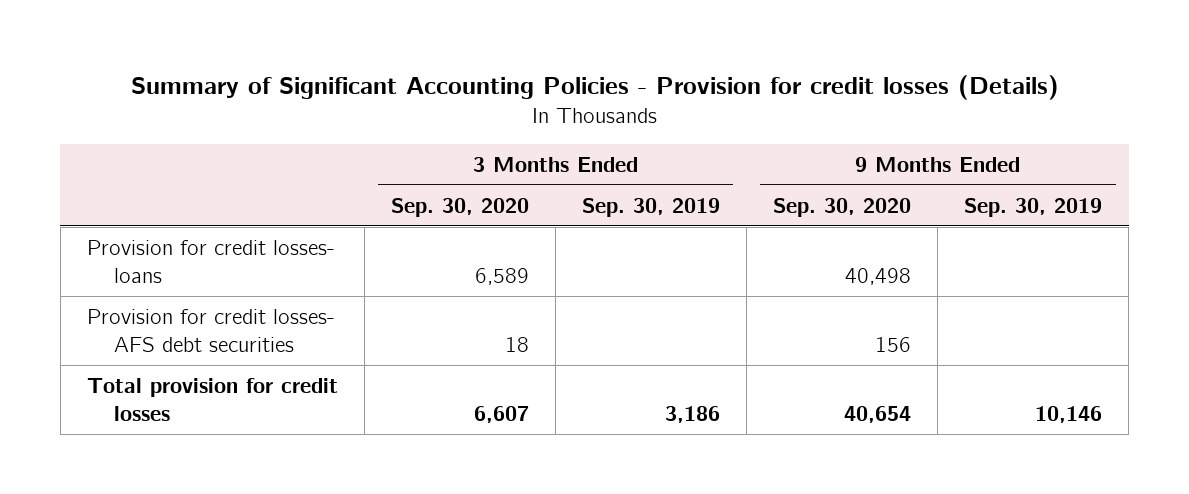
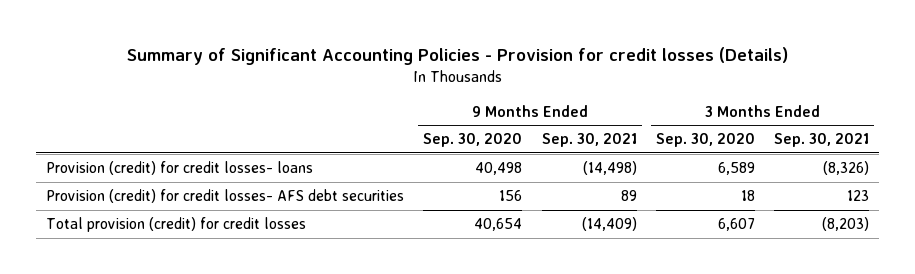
[582,197,721,217] Sep. 30, 2019 -> none
[964,197,1103,217] Sep. 30, 2019 -> none
none -> [541,133,637,148] Sep. 30, 2021
none -> [774,133,870,148] Sep. 30, 2021
[86,239,335,283] Provision for credit losses- loans -> [45,161,313,176] Provision (credit) for credit losses- loans
[86,308,335,352] Provision for credit losses- AFS debt securities -> [45,189,404,204] Provision (credit) for credit losses- AFS debt securities
[86,377,338,421] Total provision for credit losses -> [45,217,306,233] Total provision (credit) for credit losses

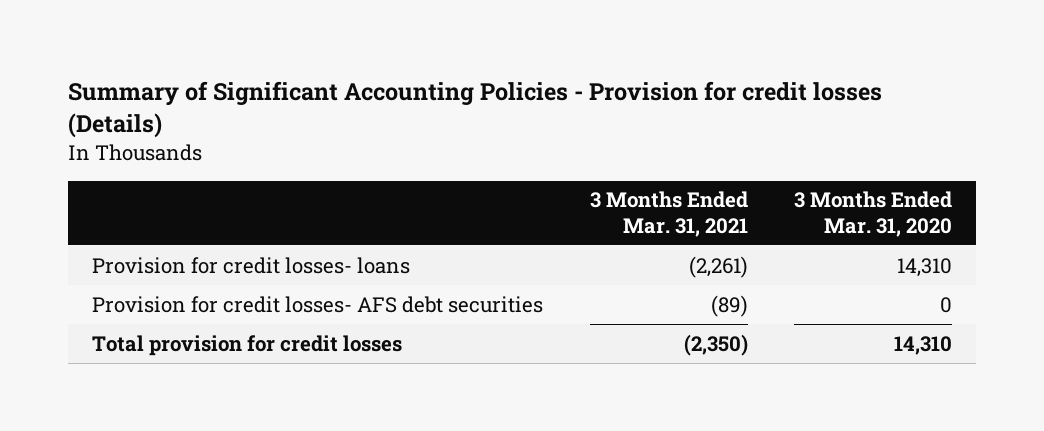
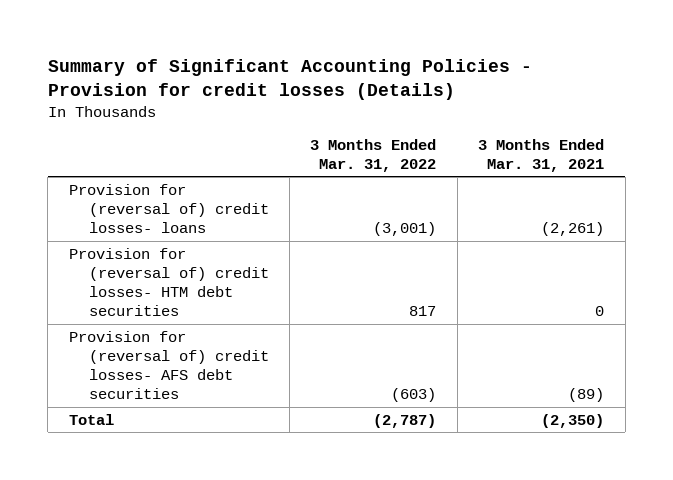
[794,191,953,237] 3 Months Ended Mar. 31, 2020 -> none
none -> [310,138,437,173] 3 Months Ended Mar. 31, 2022
[91,256,410,274] Provision for credit losses- loans -> [68,183,269,234] Provision for (reversal of) credit losses- loans
none -> [68,247,269,317] Provision for (reversal of) credit losses- HTM debt securities
[91,295,543,313] Provision for credit losses- AFS debt securities -> [68,330,269,400] Provision for (reversal of) credit losses- AFS debt securities
[91,334,402,356] Total provision for credit losses -> [68,413,114,425] Total

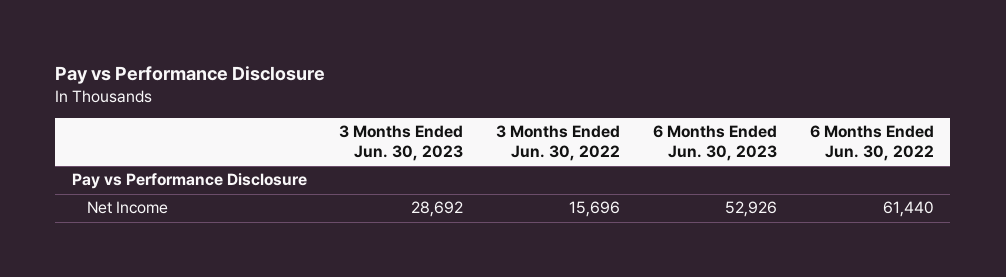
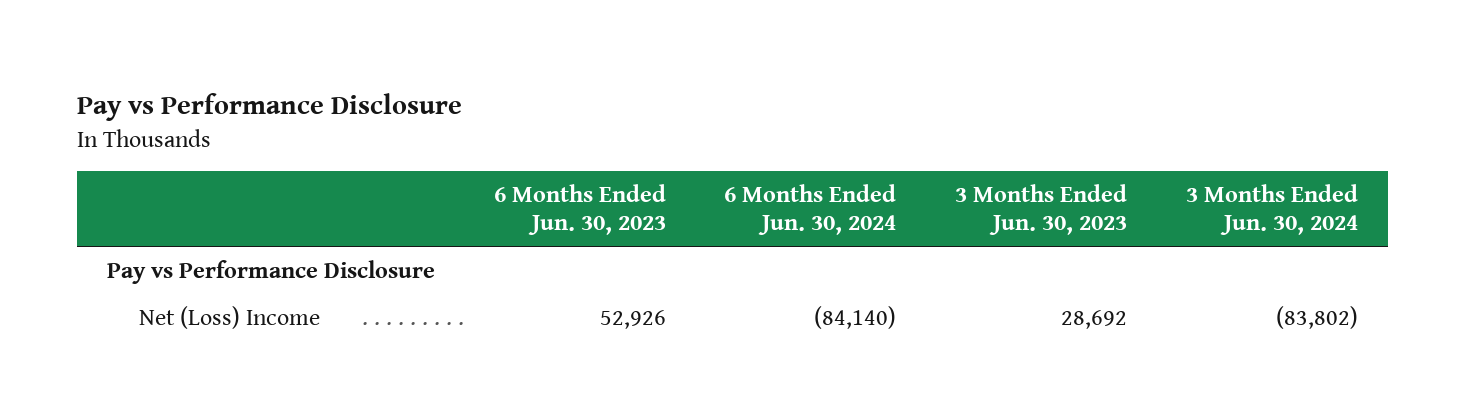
[496,125,621,161] 3 Months Ended Jun. 30, 2022 -> none
[809,125,934,161] 6 Months Ended Jun. 30, 2022 -> none
none -> [724,183,897,236] 6 Months Ended Jun. 30, 2024
none -> [1186,183,1359,236] 3 Months Ended Jun. 30, 2024
[87,201,169,215] Net Income -> [139,305,321,329] Net (Loss) Income

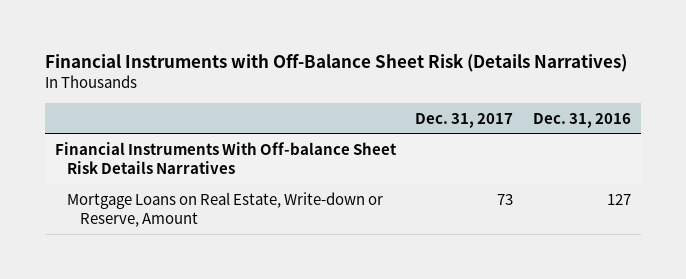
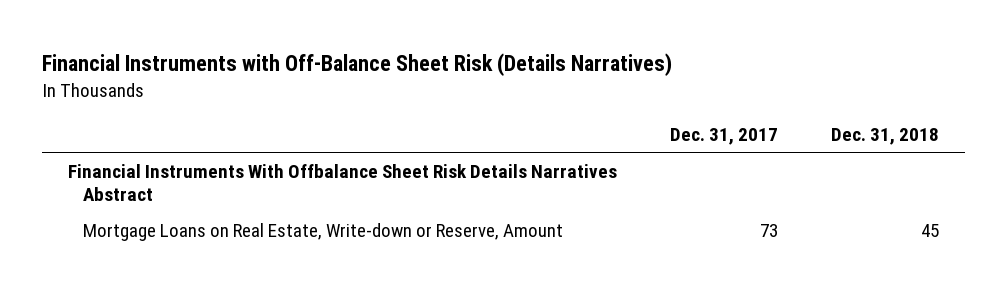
[533,112,632,128] Dec. 31, 2016 -> none
none -> [830,127,939,145] Dec. 31, 2018
[54,141,397,174] Financial Instruments With Off-balance Sheet Risk Details Narratives -> [68,163,618,201] Financial Instruments With Offbalance Sheet Risk Details Narratives Abstract

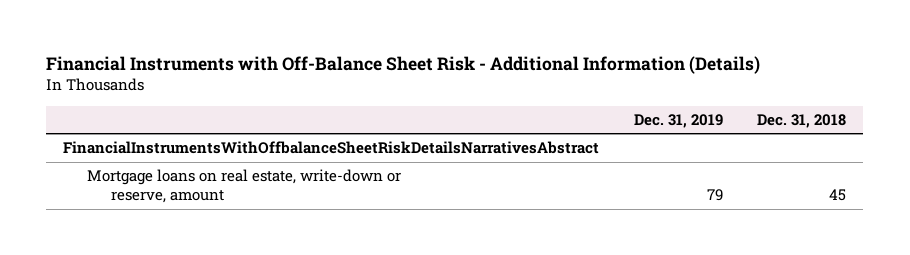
[41,53,672,77] Financial Instruments with Off-Balance Sheet Risk (Details Narratives) -> [46,55,761,74] Financial Instruments with Off-Balance Sheet Risk - Additional Information (Details)
[670,127,779,145] Dec. 31, 2017 -> none
none -> [633,113,723,128] Dec. 31, 2019
[68,163,618,201] Financial Instruments With Offbalance Sheet Risk Details Narratives Abstract -> [63,141,600,155] FinancialInstrumentsWithOffbalanceSheetRiskDetailsNarrativesAbstract
[82,222,563,241] Mortgage Loans on Real Estate, Write-down or Reserve, Amount -> [87,169,402,204] Mortgage loans on real estate, write-down or reserve, amount

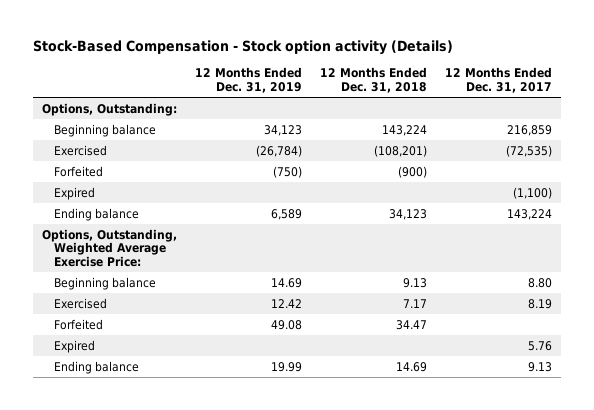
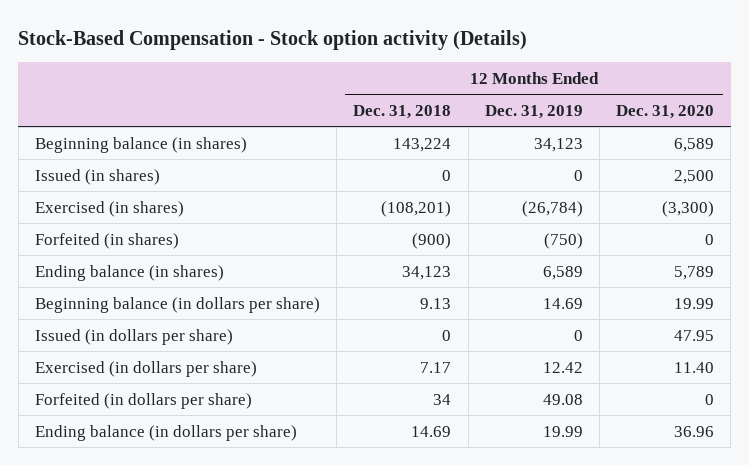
[444,67,552,94] 12 Months Ended Dec. 31, 2017 -> none
none -> [616,104,715,119] Dec. 31, 2020
[42,102,178,116] Options, Outstanding: -> none
[53,186,95,200] Expired -> none
[42,228,178,268] Options, Outstanding, Weighted Average Exercise Price: -> none
[53,339,95,353] Expired -> none
[53,123,156,137] Beginning balance -> [35,136,248,153] Beginning balance (in shares)
none -> [35,168,161,185] Issued (in shares)
[53,144,107,156] Exercised -> [35,200,185,217] Exercised (in shares)
[53,165,103,177] Forfeited -> [35,232,180,249] Forfeited (in shares)
[53,207,139,221] Ending balance -> [35,264,225,281] Ending balance (in shares)
[53,276,156,290] Beginning balance -> [35,296,321,313] Beginning balance (in dollars per share)
none -> [35,328,234,345] Issued (in dollars per share)
[53,297,107,309] Exercised -> [35,360,258,377] Exercised (in dollars per share)
[53,318,103,330] Forfeited -> [35,392,253,409] Forfeited (in dollars per share)
[396,319,428,330] 34.47 -> [433,393,452,405] 34
[53,360,139,374] Ending balance -> [35,424,298,441] Ending balance (in dollars per share)

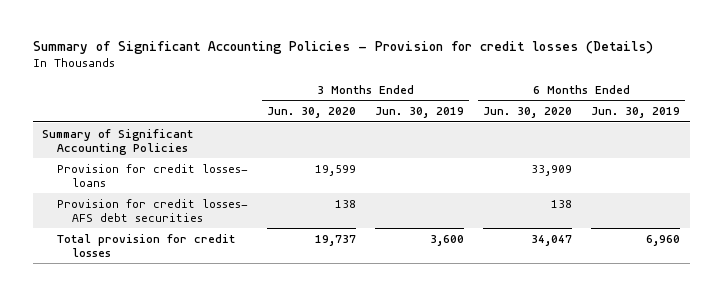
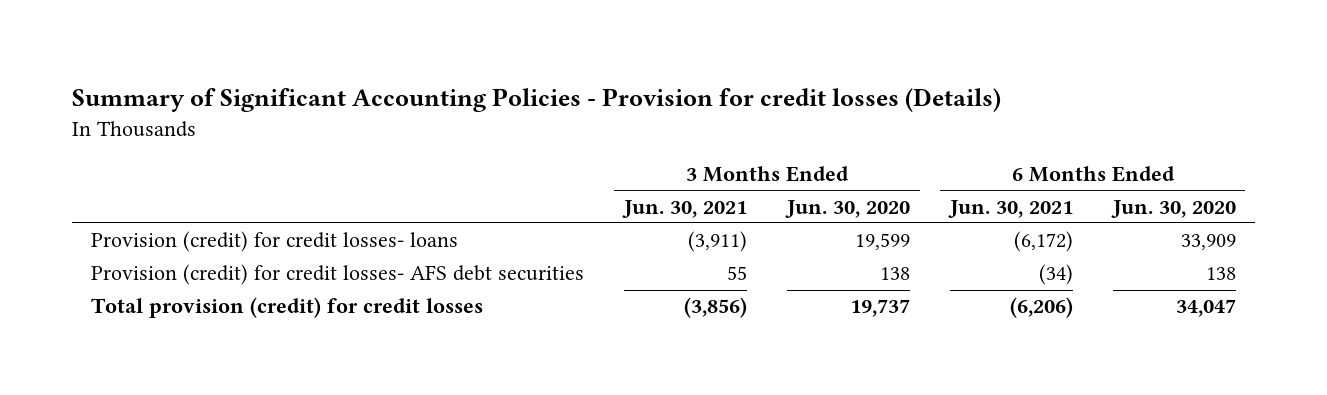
[375,107,465,119] Jun. 30, 2019 -> none
[591,107,681,119] Jun. 30, 2019 -> none
none -> [622,199,748,218] Jun. 30, 2021
none -> [947,199,1073,218] Jun. 30, 2021
[42,128,194,155] Summary of Significant Accounting Policies -> none
[56,163,248,187] Provision for credit losses- loans -> [91,231,459,253] Provision (credit) for credit losses- loans
[56,198,248,222] Provision for credit losses- AFS debt securities -> [91,264,585,286] Provision (credit) for credit losses- AFS debt securities
[56,233,235,257] Total provision for credit losses -> [91,297,484,319] Total provision (credit) for credit losses

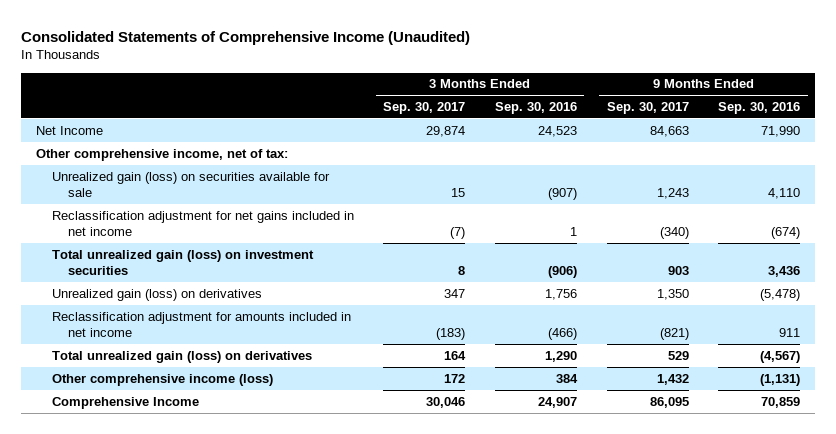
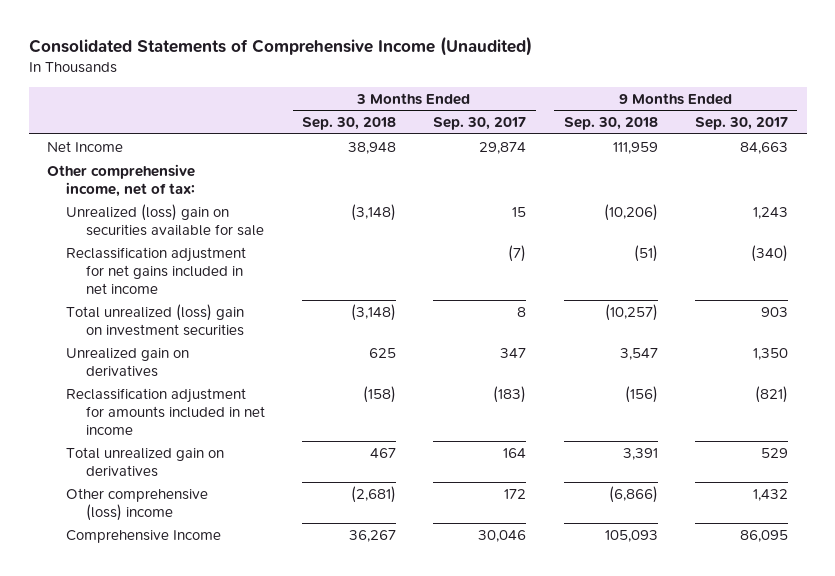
[495,102,578,115] Sep. 30, 2016 -> none
[718,102,801,115] Sep. 30, 2016 -> none
none -> [301,117,396,131] Sep. 30, 2018
none -> [563,117,658,131] Sep. 30, 2018
[51,171,330,198] Unrealized gain (loss) on securities available for sale -> [66,203,264,236] Unrealized (loss) gain on securities available for sale
[51,249,314,276] Total unrealized gain (loss) on investment securities -> [66,303,245,336] Total unrealized (loss) gain on investment securities
[51,288,262,301] Unrealized gain (loss) on derivatives -> [66,347,190,377] Unrealized gain on derivatives
[51,350,312,363] Total unrealized gain (loss) on derivatives -> [66,446,225,477] Total unrealized gain on derivatives
[51,373,273,386] Other comprehensive income (loss) -> [66,487,209,521] Other comprehensive (loss) income

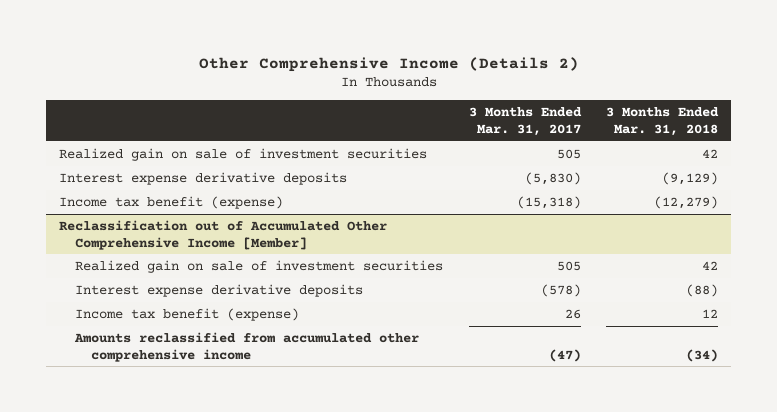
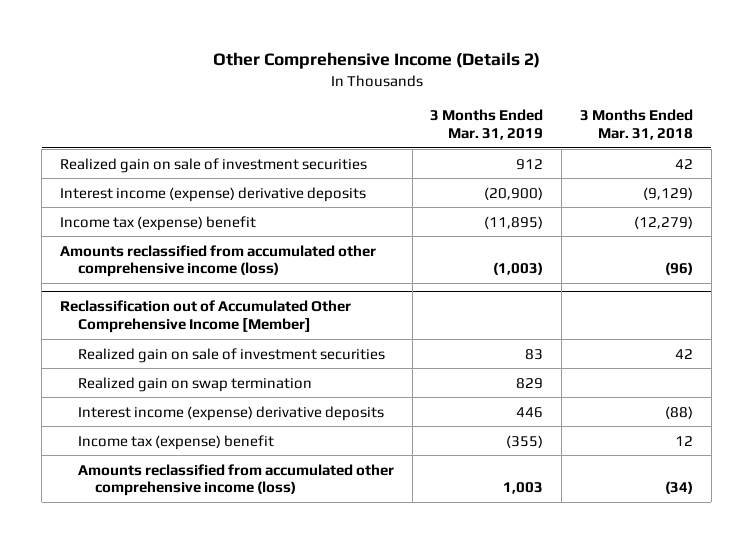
[468,107,582,137] 3 Months Ended Mar. 31, 2017 -> none
none -> [430,109,544,141] 3 Months Ended Mar. 31, 2019
[58,171,347,185] Interest expense derivative deposits -> [60,186,367,202] Interest income (expense) derivative deposits
[58,195,283,209] Income tax benefit (expense) -> [60,215,257,231] Income tax (expense) benefit
none -> [60,244,377,278] Amounts reclassified from accumulated other comprehensive income (loss)
none -> [77,376,312,392] Realized gain on swap termination
[74,283,363,297] Interest expense derivative deposits -> [77,405,384,421] Interest income (expense) derivative deposits
[74,307,299,321] Income tax benefit (expense) -> [77,434,274,450] Income tax (expense) benefit
[73,331,419,362] Amounts reclassified from accumulated other comprehensive income -> [77,463,394,497] Amounts reclassified from accumulated other comprehensive income (loss)

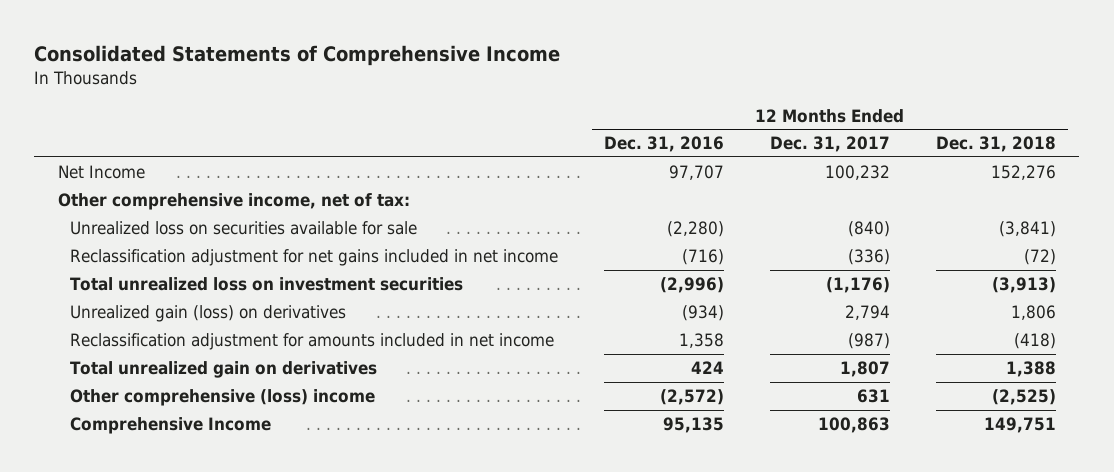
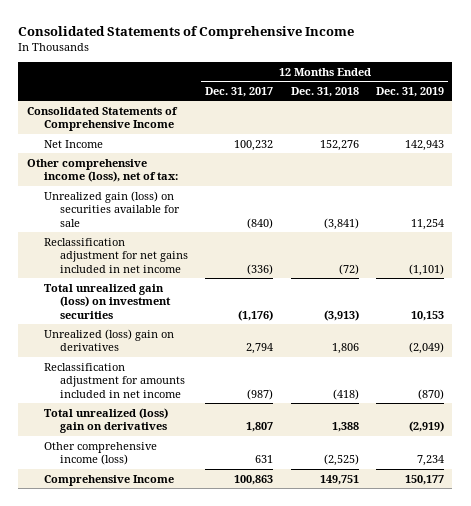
[603,136,724,153] Dec. 31, 2016 -> none
none -> [375,86,444,97] Dec. 31, 2019
none -> [27,106,179,132] Consolidated Statements of Comprehensive Income
[57,193,410,211] Other comprehensive income, net of tax: -> [27,158,178,183] Other comprehensive income (loss), net of tax:
[69,221,417,236] Unrealized loss on securities available for sale -> [43,190,181,227] Unrealized gain (loss) on securities available for sale
[69,277,463,292] Total unrealized loss on investment securities -> [43,283,172,319] Total unrealized gain (loss) on investment securities
[69,305,346,323] Unrealized gain (loss) on derivatives -> [43,328,174,352] Unrealized (loss) gain on derivatives
[69,361,377,379] Total unrealized gain on derivatives -> [43,407,168,434] Total unrealized (loss) gain on derivatives
[69,389,375,407] Other comprehensive (loss) income -> [43,441,157,466] Other comprehensive income (loss)

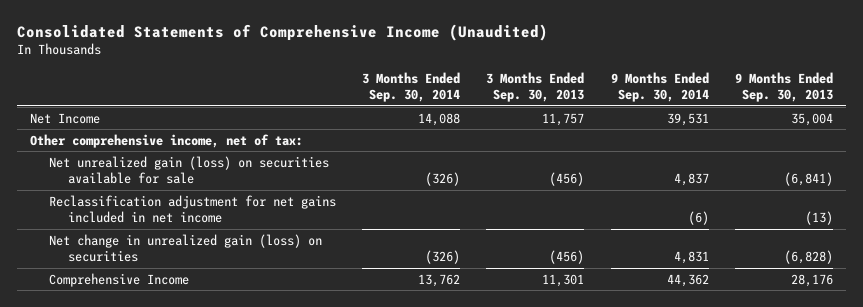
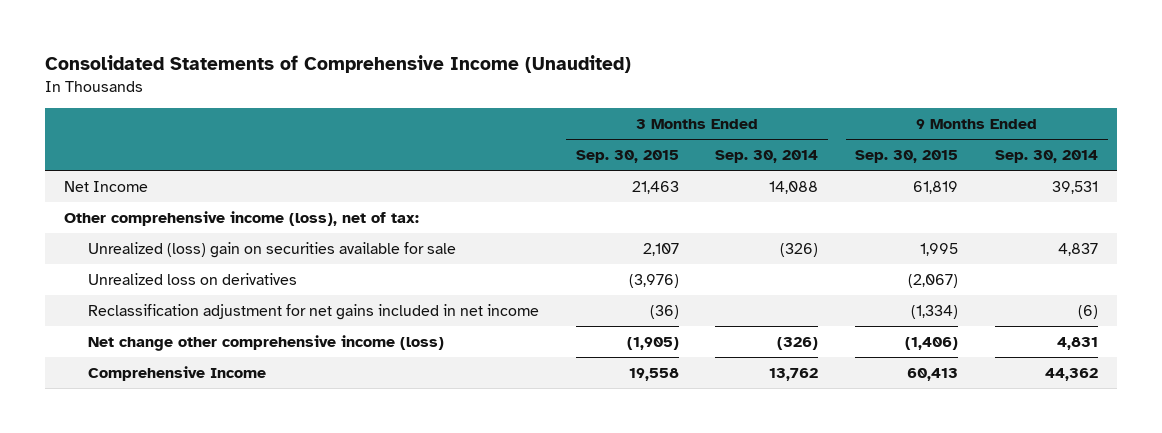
[486,71,585,103] 3 Months Ended Sep. 30, 2013 -> none
[734,71,833,103] 9 Months Ended Sep. 30, 2013 -> none
none -> [575,150,679,164] Sep. 30, 2015
none -> [855,150,959,164] Sep. 30, 2015
[29,133,303,148] Other comprehensive income, net of tax: -> [63,211,419,227] Other comprehensive income (loss), net of tax:
[49,155,330,185] Net unrealized gain (loss) on securities available for sale -> [87,242,456,259] Unrealized (loss) gain on securities available for sale
none -> [87,273,297,286] Unrealized loss on derivatives
[49,233,323,263] Net change in unrealized gain (loss) on securities -> [87,335,444,352] Net change other comprehensive income (loss)

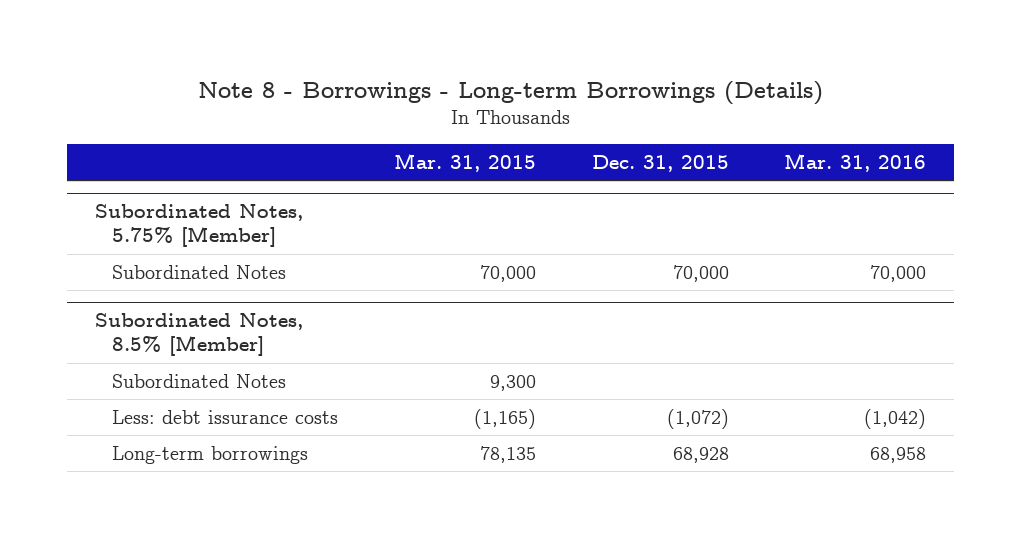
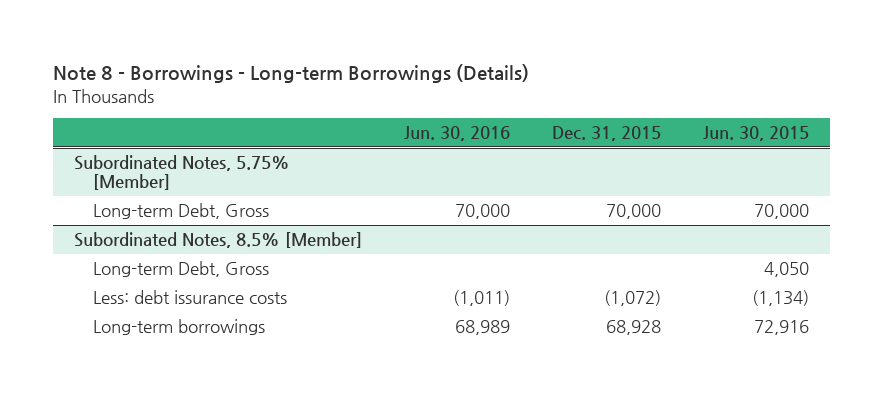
[393,152,536,172] Mar. 31, 2015 -> none
[784,152,927,172] Mar. 31, 2016 -> none
none -> [404,126,511,142] Jun. 30, 2016
none -> [703,126,810,142] Jun. 30, 2015
[112,264,287,279] Subordinated Notes -> [93,203,270,220] Long-term Debt, Gross
[112,373,287,388] Subordinated Notes -> [93,261,270,278] Long-term Debt, Gross

